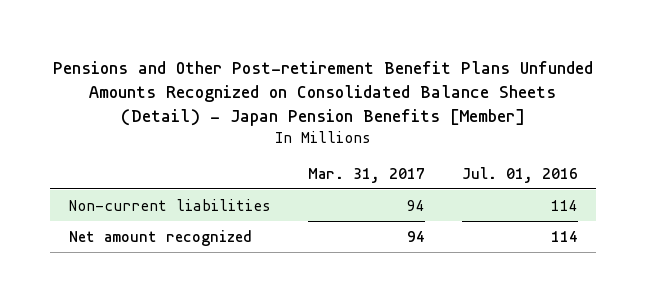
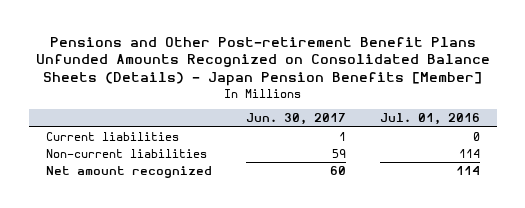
[53,61,594,126] Pensions and Other Post-retirement Benefit Plans Unfunded Amounts Recognized on Consolidated Balance Sheets (Detail) - Japan Pension Benefits [Member] -> [35,36,490,87] Pensions and Other Post-retirement Benefit Plans Unfunded Amounts Recognized on Consolidated Balance Sheets (Details) - Japan Pension Benefits [Member]
[307,167,425,183] Mar. 31, 2017 -> none
none -> [245,113,346,126] Jun. 30, 2017
none -> [45,132,179,142] Current liabilities

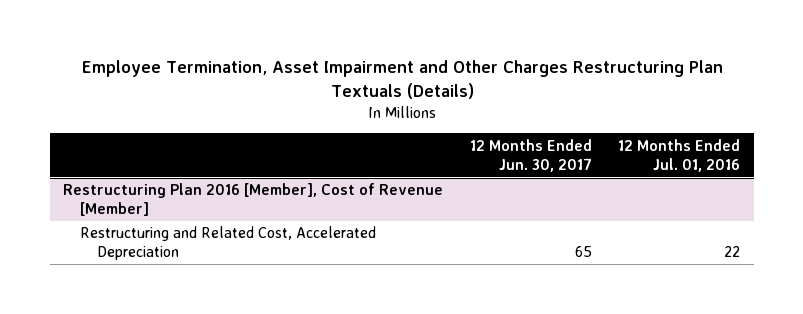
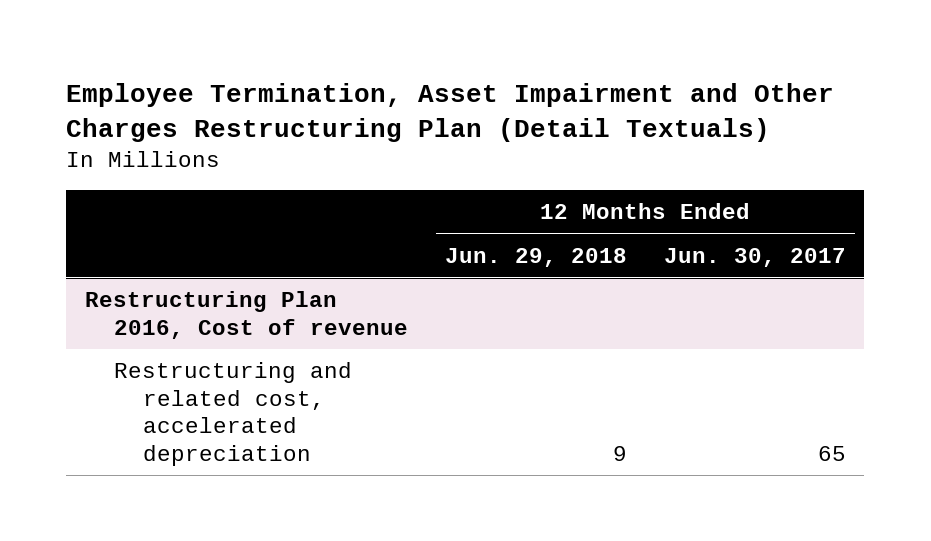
[81,60,723,100] Employee Termination, Asset Impairment and Other Charges Restructuring Plan Textuals (Details) -> [66,82,835,142] Employee Termination, Asset Impairment and Other Charges Restructuring Plan (Detail Textuals)
[618,138,741,172] 12 Months Ended Jul. 01, 2016 -> none
none -> [444,247,627,267] Jun. 29, 2018
[62,183,443,217] Restructuring Plan 2016 [Member], Cost of Revenue [Member] -> [84,291,409,339] Restructuring Plan 2016, Cost of revenue
[80,226,377,261] Restructuring and Related Cost, Accelerated Depreciation -> [114,362,353,466] Restructuring and related cost, accelerated depreciation

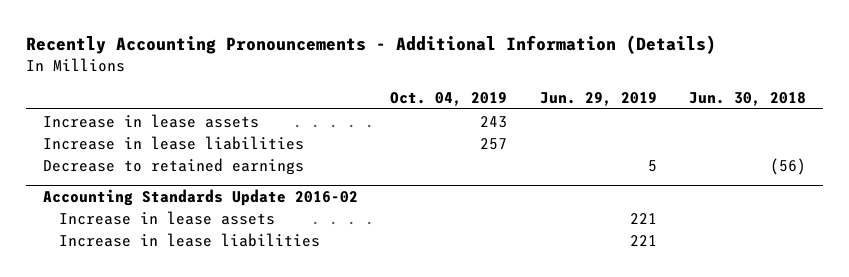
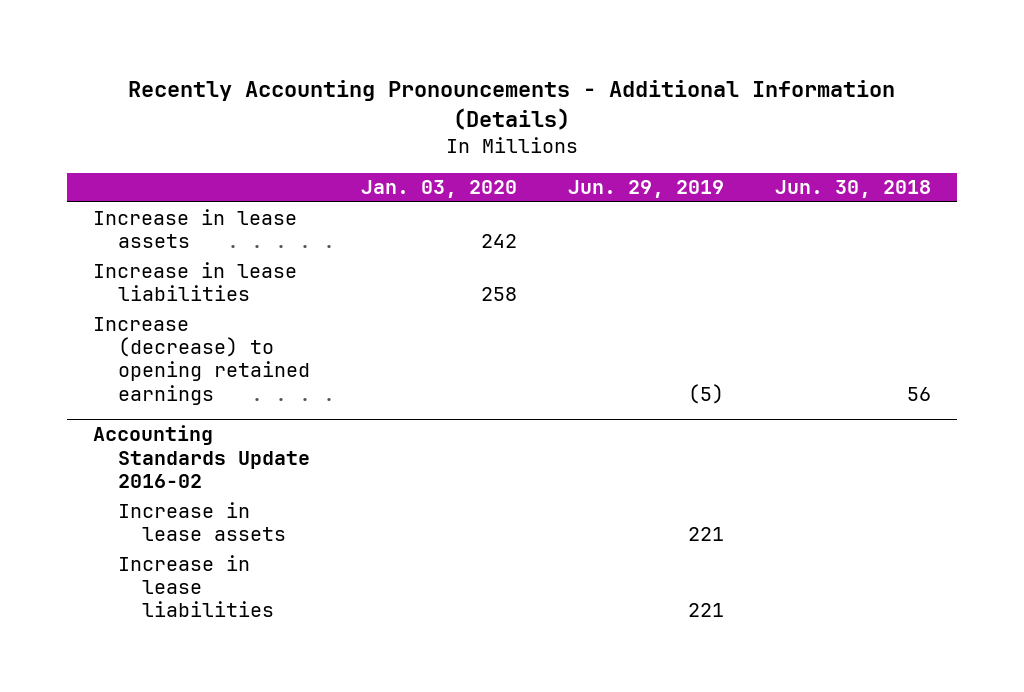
[390,91,508,106] Oct. 04, 2019 -> none
none -> [360,180,517,199] Jan. 03, 2020
[42,157,304,175] Decrease to retained earnings -> [92,316,310,405] Increase (decrease) to opening retained earnings
[647,159,657,172] 5 -> [688,383,725,404] (5)
[770,157,807,175] (56) -> [907,386,932,401] 56

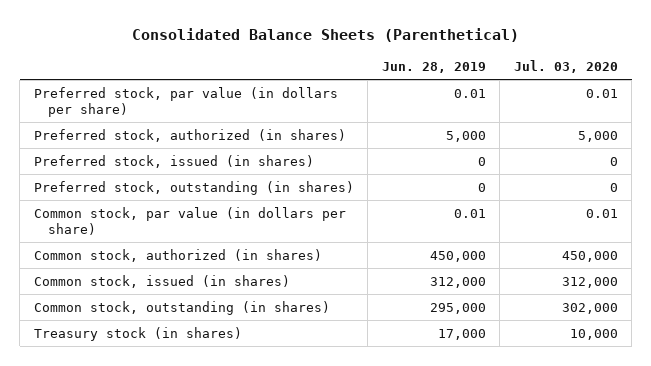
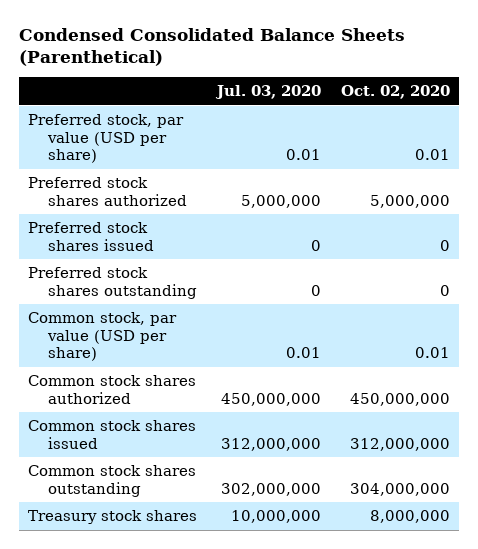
[131,27,519,42] Consolidated Balance Sheets (Parenthetical) -> [18,27,405,66] Condensed Consolidated Balance Sheets (Parenthetical)
[381,61,486,73] Jun. 28, 2019 -> none
none -> [340,85,450,100] Oct. 02, 2020
[33,86,338,117] Preferred stock, par value (in dollars per share) -> [28,114,185,164] Preferred stock, par value (USD per share)
[33,128,346,142] Preferred stock, authorized (in shares) -> [28,177,187,206] Preferred stock shares authorized
[577,130,618,142] 5,000 -> [240,194,321,208] 5,000,000
[33,154,314,168] Preferred stock, issued (in shares) -> [28,222,154,251] Preferred stock shares issued
[33,180,354,195] Preferred stock, outstanding (in shares) -> [28,267,197,299] Preferred stock shares outstanding
[33,206,346,235] Common stock, par value (in dollars per share) -> [28,312,178,362] Common stock, par value (USD per share)
[33,248,322,262] Common stock, authorized (in shares) -> [28,375,197,404] Common stock shares authorized
[561,250,618,262] 450,000 -> [220,392,321,406] 450,000,000
[33,274,290,288] Common stock, issued (in shares) -> [28,420,197,449] Common stock shares issued
[561,276,618,288] 312,000 -> [220,437,321,451] 312,000,000
[33,300,330,315] Common stock, outstanding (in shares) -> [28,465,197,497] Common stock shares outstanding
[561,302,618,314] 302,000 -> [220,482,321,496] 302,000,000
[33,326,242,341] Treasury stock (in shares) -> [28,510,198,525] Treasury stock shares
[569,328,618,340] 10,000 -> [230,510,321,524] 10,000,000

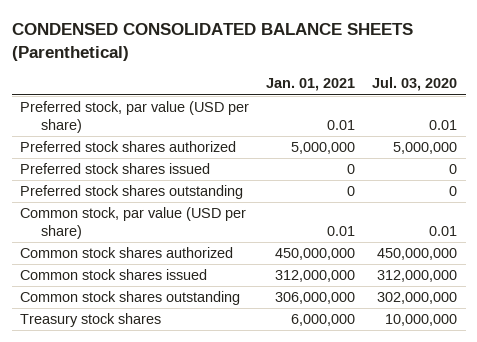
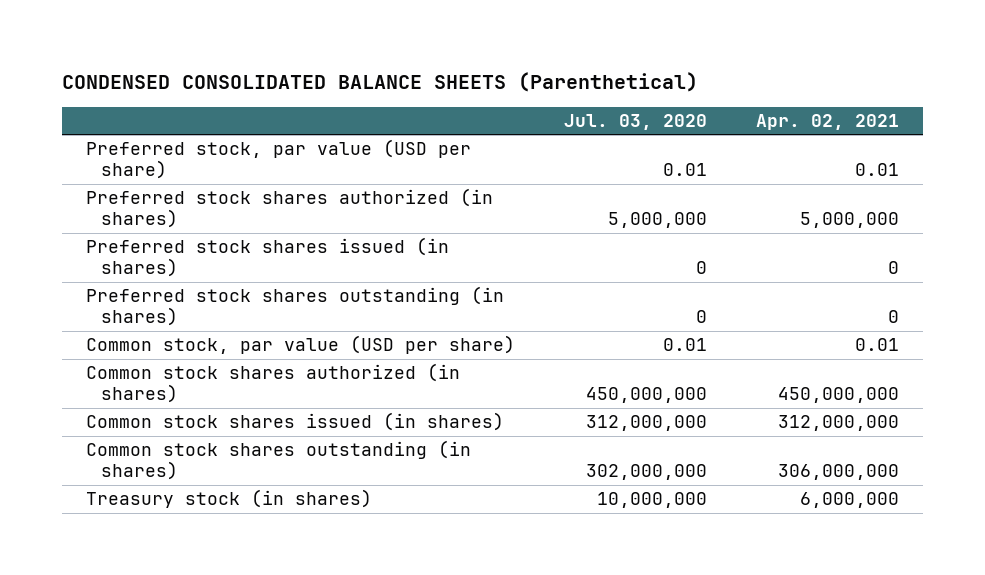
[266,78,356,92] Jan. 01, 2021 -> none
none -> [755,113,899,130] Apr. 02, 2021
[20,141,237,153] Preferred stock shares authorized -> [86,188,494,229] Preferred stock shares authorized (in shares)
[20,163,211,175] Preferred stock shares issued -> [86,237,450,278] Preferred stock shares issued (in shares)
[20,185,244,200] Preferred stock shares outstanding -> [86,286,505,327] Preferred stock shares outstanding (in shares)
[20,247,234,259] Common stock shares authorized -> [86,363,461,404] Common stock shares authorized (in shares)
[20,269,208,281] Common stock shares issued -> [86,412,505,432] Common stock shares issued (in shares)
[20,291,241,306] Common stock shares outstanding -> [86,440,472,481] Common stock shares outstanding (in shares)
[20,313,162,328] Treasury stock shares -> [86,489,373,509] Treasury stock (in shares)

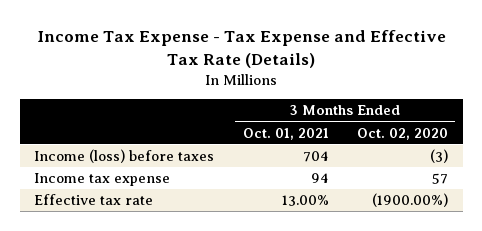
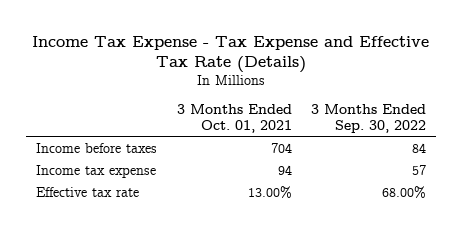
[357,127,449,140] Oct. 02, 2020 -> none
none -> [311,104,427,133] 3 Months Ended Sep. 30, 2022
[33,149,214,164] Income (loss) before taxes -> [35,142,157,153] Income before taxes

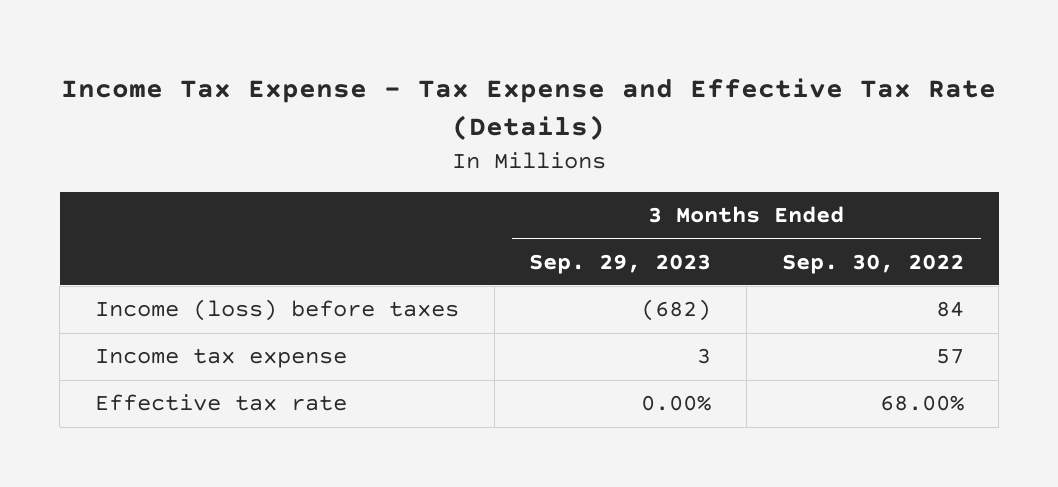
[176,104,292,133] 3 Months Ended Oct. 01, 2021 -> none
none -> [529,253,712,274] Sep. 29, 2023
[35,142,157,153] Income before taxes -> [94,299,459,322] Income (loss) before taxes

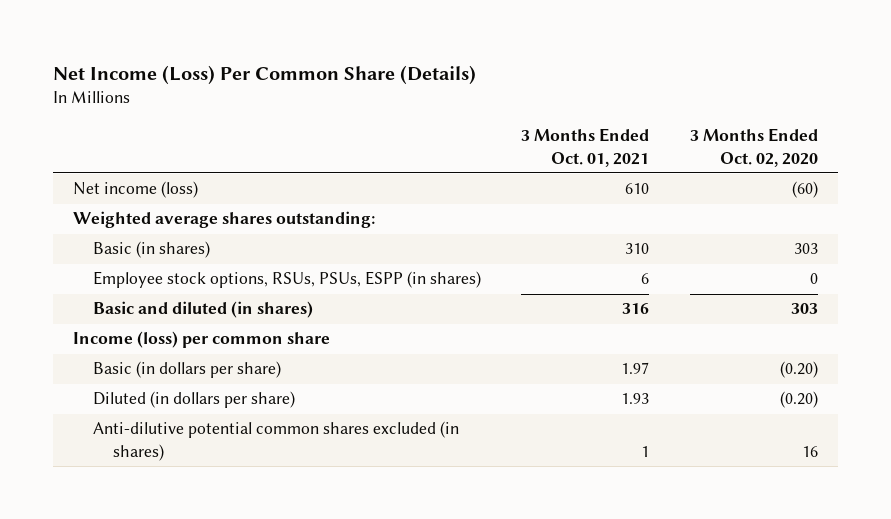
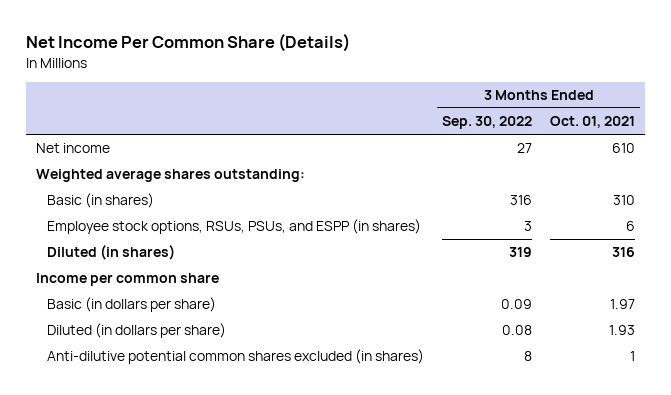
[52,64,476,85] Net Income (Loss) Per Common Share (Details) -> [26,33,351,53] Net Income Per Common Share (Details)
[689,128,818,167] 3 Months Ended Oct. 02, 2020 -> none
none -> [442,116,533,130] Sep. 30, 2022
[73,181,199,199] Net income (loss) -> [35,143,110,154] Net income
[93,271,482,289] Employee stock options, RSUs, PSUs, ESPP (in shares) -> [46,219,421,235] Employee stock options, RSUs, PSUs, and ESPP (in shares)
[93,301,314,319] Basic and diluted (in shares) -> [46,245,175,261] Diluted (in shares)
[73,331,331,349] Income (loss) per common share -> [35,273,219,287] Income per common share

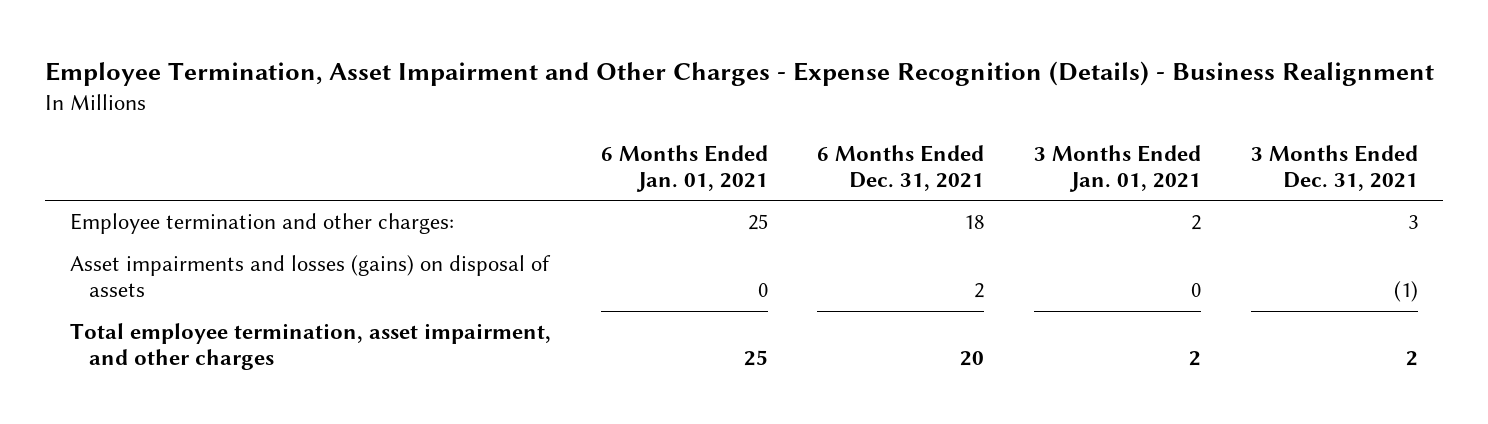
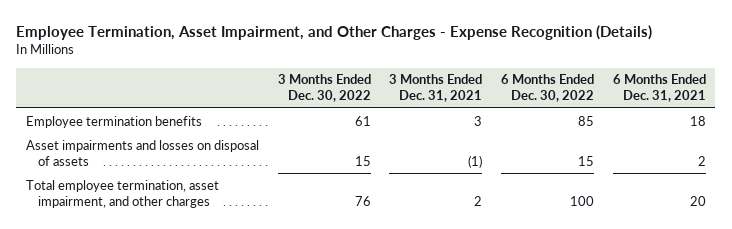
[45,61,1435,87] Employee Termination, Asset Impairment and Other Charges - Expense Recognition (Details) - Business Realignment -> [16,24,653,40] Employee Termination, Asset Impairment, and Other Charges - Expense Recognition (Details)
[600,144,768,192] 6 Months Ended Jan. 01, 2021 -> none
[1034,144,1202,192] 3 Months Ended Jan. 01, 2021 -> none
none -> [277,74,371,103] 3 Months Ended Dec. 30, 2022
none -> [501,74,595,103] 6 Months Ended Dec. 30, 2022
[70,213,455,235] Employee termination and other charges: -> [25,115,202,128] Employee termination benefits
[70,255,552,298] Asset impairments and losses (gains) on disposal of assets -> [25,139,259,166] Asset impairments and losses on disposal of assets

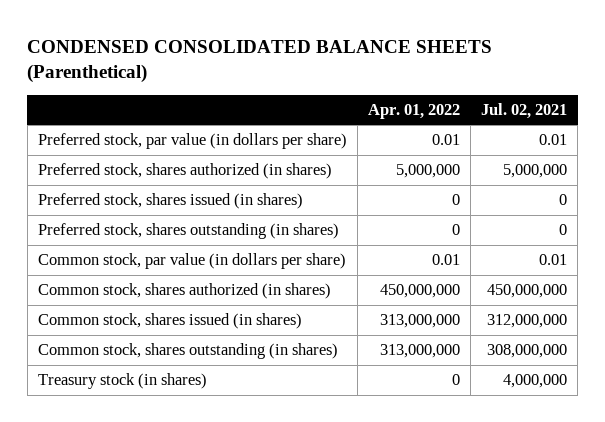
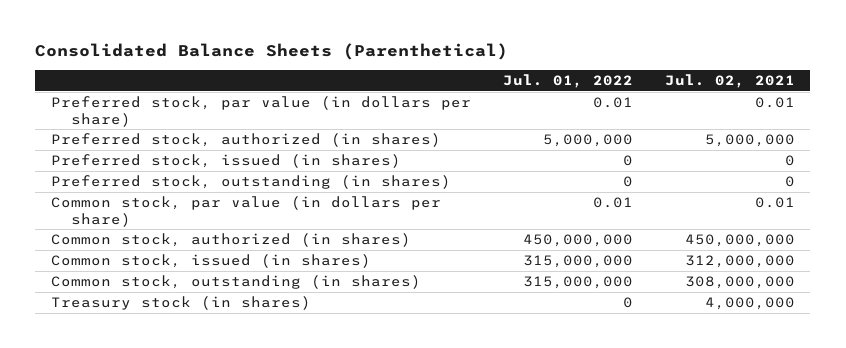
[27,39,493,84] CONDENSED CONSOLIDATED BALANCE SHEETS (Parenthetical) -> [35,43,509,61] Consolidated Balance Sheets (Parenthetical)
[368,103,461,119] Apr. 01, 2022 -> none
none -> [502,74,633,89] Jul. 01, 2022
[37,163,332,180] Preferred stock, shares authorized (in shares) -> [50,133,441,148] Preferred stock, authorized (in shares)
[37,193,303,210] Preferred stock, shares issued (in shares) -> [50,154,401,169] Preferred stock, issued (in shares)
[37,223,339,240] Preferred stock, shares outstanding (in shares) -> [50,175,451,190] Preferred stock, outstanding (in shares)
[37,283,331,300] Common stock, shares authorized (in shares) -> [50,233,411,248] Common stock, authorized (in shares)
[37,313,302,330] Common stock, shares issued (in shares) -> [50,254,371,269] Common stock, issued (in shares)
[37,343,338,360] Common stock, shares outstanding (in shares) -> [50,275,421,290] Common stock, outstanding (in shares)

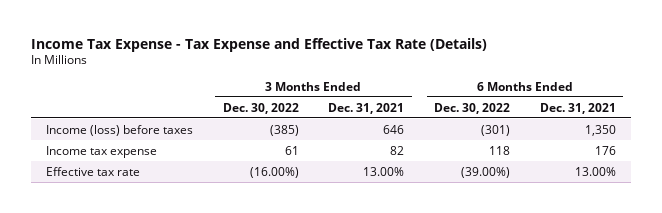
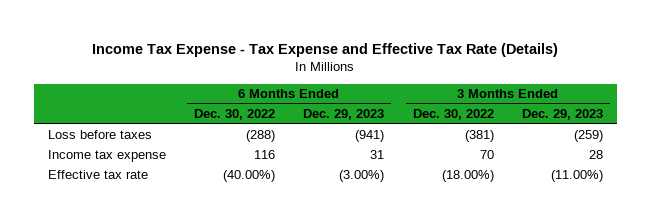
[328,102,405,114] Dec. 31, 2021 -> none
[539,102,616,114] Dec. 31, 2021 -> none
none -> [303,109,385,121] Dec. 29, 2023
none -> [521,109,603,121] Dec. 29, 2023
[45,124,193,136] Income (loss) before taxes -> [47,130,152,140] Loss before taxes
[269,124,299,136] (385) -> [464,130,494,143] (381)
[481,124,511,136] (301) -> [246,130,276,143] (288)
[284,145,299,155] 61 -> [479,150,494,160] 70
[489,145,511,155] 118 -> [254,150,276,160] 116
[249,166,299,178] (16.00%) -> [441,170,494,183] (18.00%)
[461,166,511,178] (39.00%) -> [223,170,276,183] (40.00%)

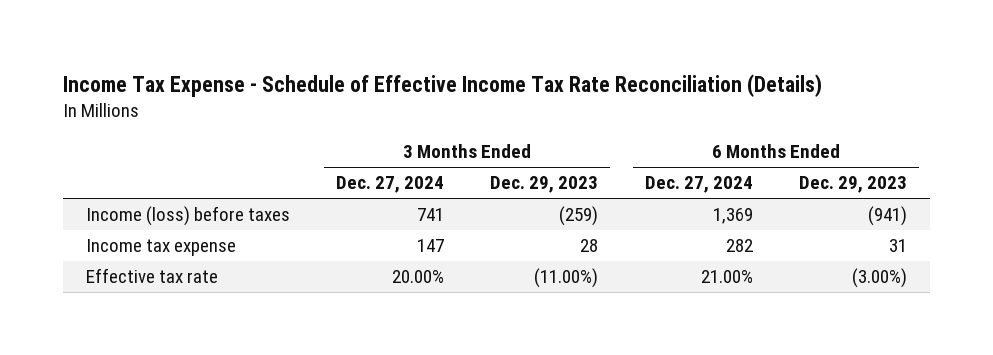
[92,42,559,57] Income Tax Expense - Tax Expense and Effective Tax Rate (Details) -> [62,73,822,97] Income Tax Expense - Schedule of Effective Income Tax Rate Reconciliation (Details)
[194,109,276,121] Dec. 30, 2022 -> none
[412,109,494,121] Dec. 30, 2022 -> none
none -> [336,176,445,194] Dec. 27, 2024
none -> [644,176,753,194] Dec. 27, 2024
[47,130,152,140] Loss before taxes -> [85,206,290,227] Income (loss) before taxes

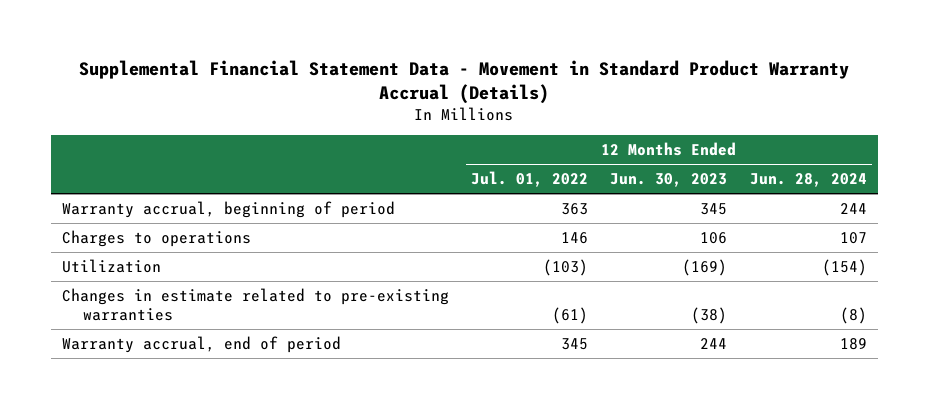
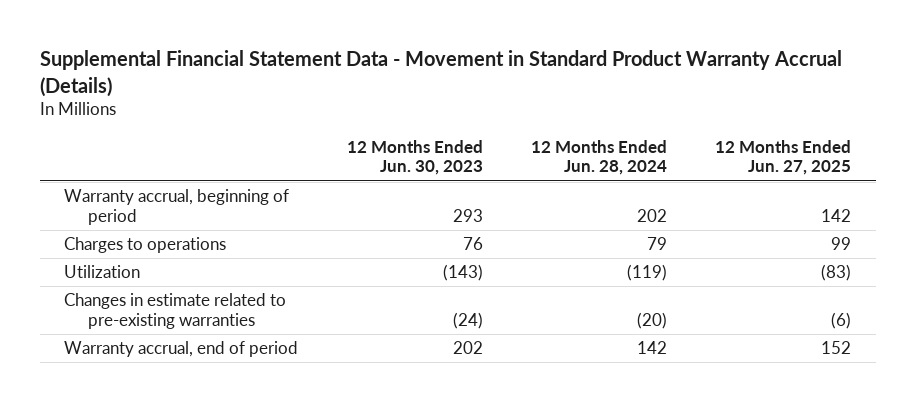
[471,171,589,188] Jul. 01, 2022 -> none
none -> [715,139,852,176] 12 Months Ended Jun. 27, 2025
[700,202,728,215] 345 -> [452,209,483,223] 293
[839,202,867,214] 244 -> [637,209,668,223] 202
[700,231,728,244] 106 -> [462,237,483,251] 76
[839,231,867,244] 107 -> [647,237,668,251] 79
[682,258,728,276] (169) -> [442,264,483,282] (143)
[821,258,867,276] (154) -> [627,264,668,282] (119)
[691,307,728,325] (38) -> [452,312,483,330] (24)
[839,307,867,325] (8) -> [637,312,668,330] (20)
[700,337,728,349] 244 -> [452,341,483,355] 202
[839,337,867,350] 189 -> [637,341,668,355] 142

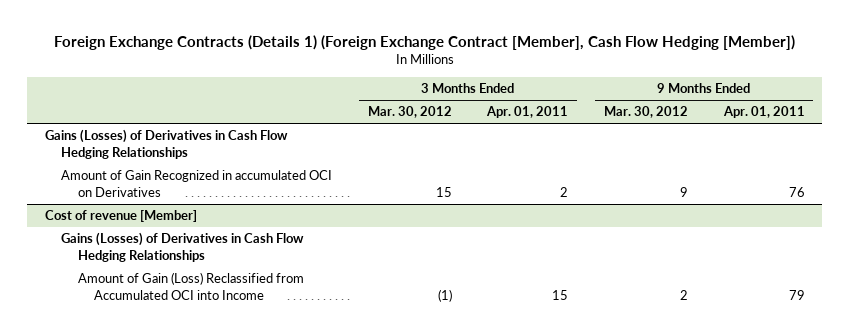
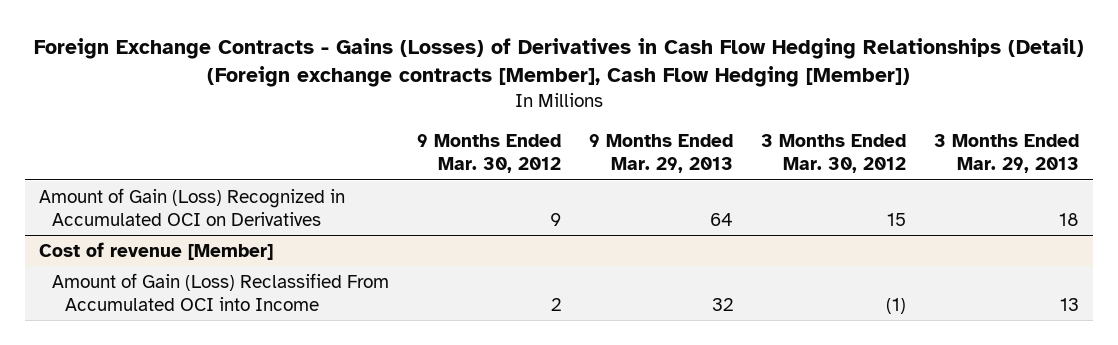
[53,35,795,51] Foreign Exchange Contracts (Details 1) (Foreign Exchange Contract [Member], Cash Flow Hedging [Member]) -> [34,37,1085,88] Foreign Exchange Contracts - Gains (Losses) of Derivatives in Cash Flow Hedging Relationships (Detail) (Foreign exchange contracts [Member], Cash Flow Hedging [Member])
[486,106,569,119] Apr. 01, 2011 -> none
[722,106,805,119] Apr. 01, 2011 -> none
none -> [589,134,734,174] 9 Months Ended Mar. 29, 2013
none -> [933,134,1079,174] 3 Months Ended Mar. 29, 2013
[45,129,289,159] Gains (Losses) of Derivatives in Cash Flow Hedging Relationships -> none
[61,170,333,197] Amount of Gain Recognized in accumulated OCI on Derivatives -> [39,187,346,226] Amount of Gain (Loss) Recognized in Accumulated OCI on Derivatives
[61,232,305,262] Gains (Losses) of Derivatives in Cash Flow Hedging Relationships -> none
[77,272,304,300] Amount of Gain (Loss) Reclassified from Accumulated OCI into Income -> [52,272,390,311] Amount of Gain (Loss) Reclassified From Accumulated OCI into Income

